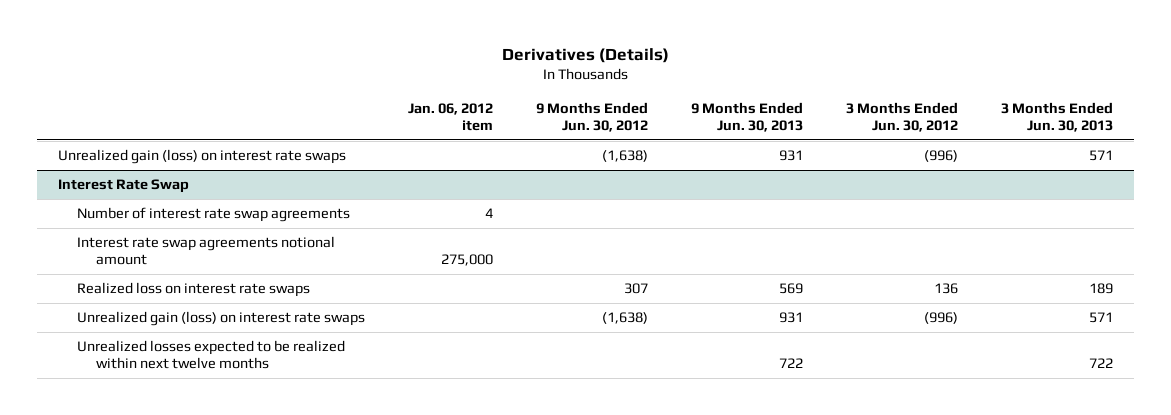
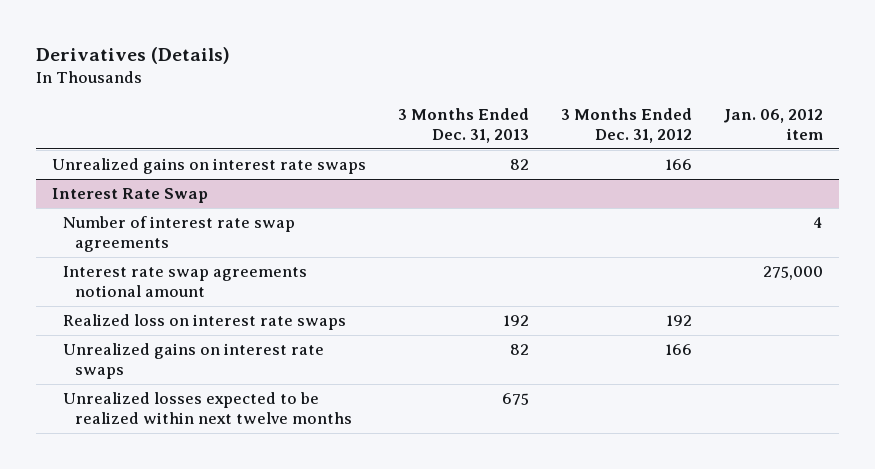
[535,102,648,133] 9 Months Ended Jun. 30, 2012 -> none
[690,102,803,133] 9 Months Ended Jun. 30, 2013 -> none
[845,102,958,133] 3 Months Ended Jun. 30, 2012 -> none
[1000,102,1113,133] 3 Months Ended Jun. 30, 2013 -> none
none -> [397,108,529,143] 3 Months Ended Dec. 31, 2013
none -> [560,108,692,143] 3 Months Ended Dec. 31, 2012
[58,149,347,165] Unrealized gain (loss) on interest rate swaps -> [51,158,366,175] Unrealized gains on interest rate swaps
[77,311,366,327] Unrealized gain (loss) on interest rate swaps -> [63,343,325,380] Unrealized gains on interest rate swaps

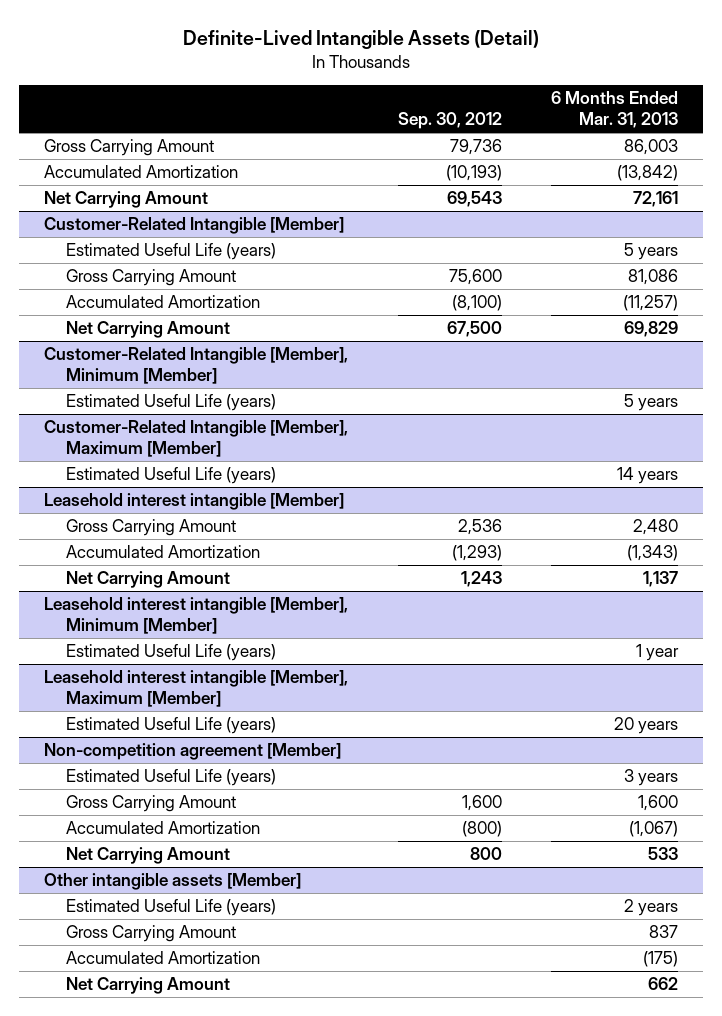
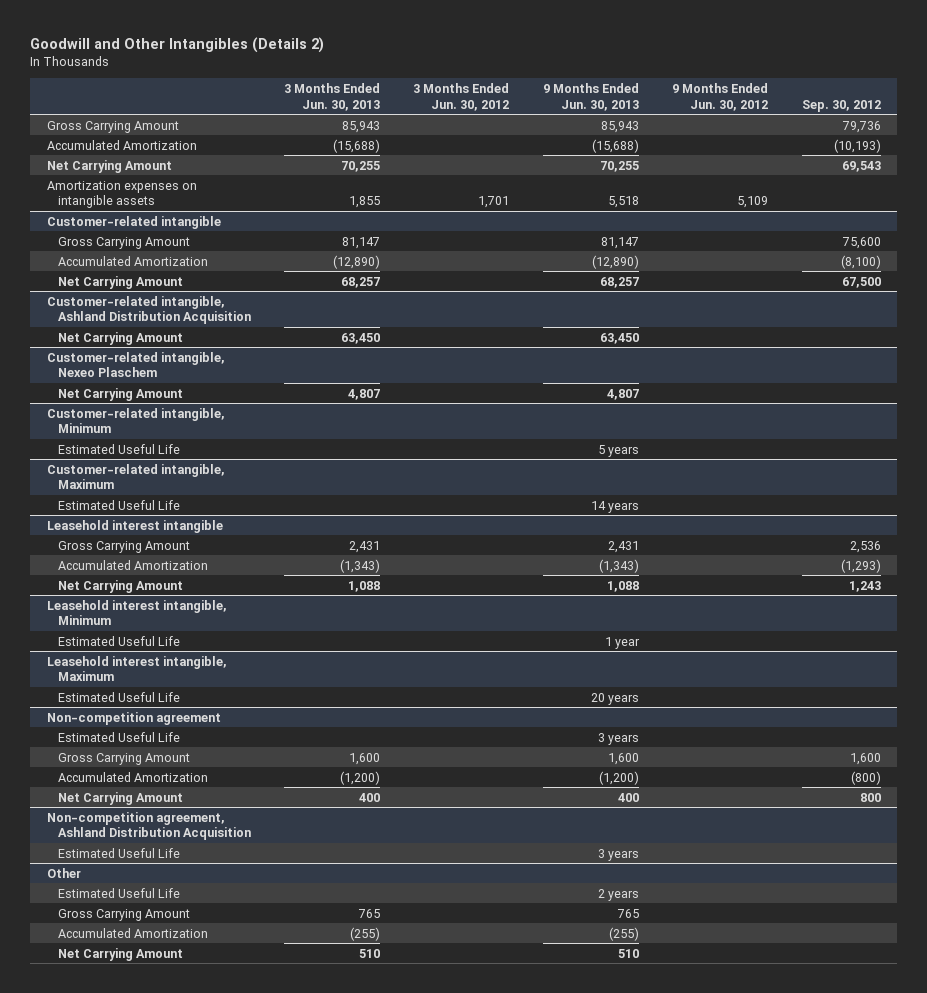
[183,30,540,50] Definite-Lived Intangible Assets (Detail) -> [29,37,324,54] Goodwill and Other Intangibles (Details 2)
[551,91,679,129] 6 Months Ended Mar. 31, 2013 -> none
none -> [284,82,381,111] 3 Months Ended Jun. 30, 2013
none -> [413,82,510,111] 3 Months Ended Jun. 30, 2012
none -> [542,82,639,111] 9 Months Ended Jun. 30, 2013
none -> [672,82,769,111] 9 Months Ended Jun. 30, 2012
[66,243,277,261] Estimated Useful Life (years) -> none
none -> [46,180,197,209] Amortization expenses on intangible assets
[43,217,344,235] Customer-Related Intangible [Member] -> [46,215,221,229] Customer-related intangible
none -> [46,295,251,325] Customer-related intangible, Ashland Distribution Acquisition
none -> [57,331,183,345] Net Carrying Amount
none -> [46,351,225,378] Customer-related intangible, Nexeo Plaschem
none -> [57,387,183,401] Net Carrying Amount
[43,347,348,385] Customer-Related Intangible [Member], Minimum [Member] -> [46,407,225,434] Customer-related intangible, Minimum
[66,394,277,412] Estimated Useful Life (years) -> [57,443,180,454] Estimated Useful Life
[43,420,348,458] Customer-Related Intangible [Member], Maximum [Member] -> [46,463,225,490] Customer-related intangible, Maximum
[66,467,277,485] Estimated Useful Life (years) -> [57,499,180,510] Estimated Useful Life
[43,493,344,511] Leasehold interest intangible [Member] -> [46,519,223,533] Leasehold interest intangible
[43,597,348,635] Leasehold interest intangible [Member], Minimum [Member] -> [46,599,227,626] Leasehold interest intangible, Minimum
[66,644,277,662] Estimated Useful Life (years) -> [57,635,180,646] Estimated Useful Life
[43,670,348,708] Leasehold interest intangible [Member], Maximum [Member] -> [46,655,227,682] Leasehold interest intangible, Maximum
[66,717,277,735] Estimated Useful Life (years) -> [57,691,180,702] Estimated Useful Life
[43,743,341,761] Non-competition agreement [Member] -> [46,711,221,725] Non-competition agreement
[66,769,277,787] Estimated Useful Life (years) -> [57,731,180,742] Estimated Useful Life
none -> [46,811,251,841] Non-competition agreement, Ashland Distribution Acquisition
none -> [57,847,180,858] Estimated Useful Life
[43,873,301,891] Other intangible assets [Member] -> [46,867,81,878] Other
[66,899,277,917] Estimated Useful Life (years) -> [57,887,180,898] Estimated Useful Life

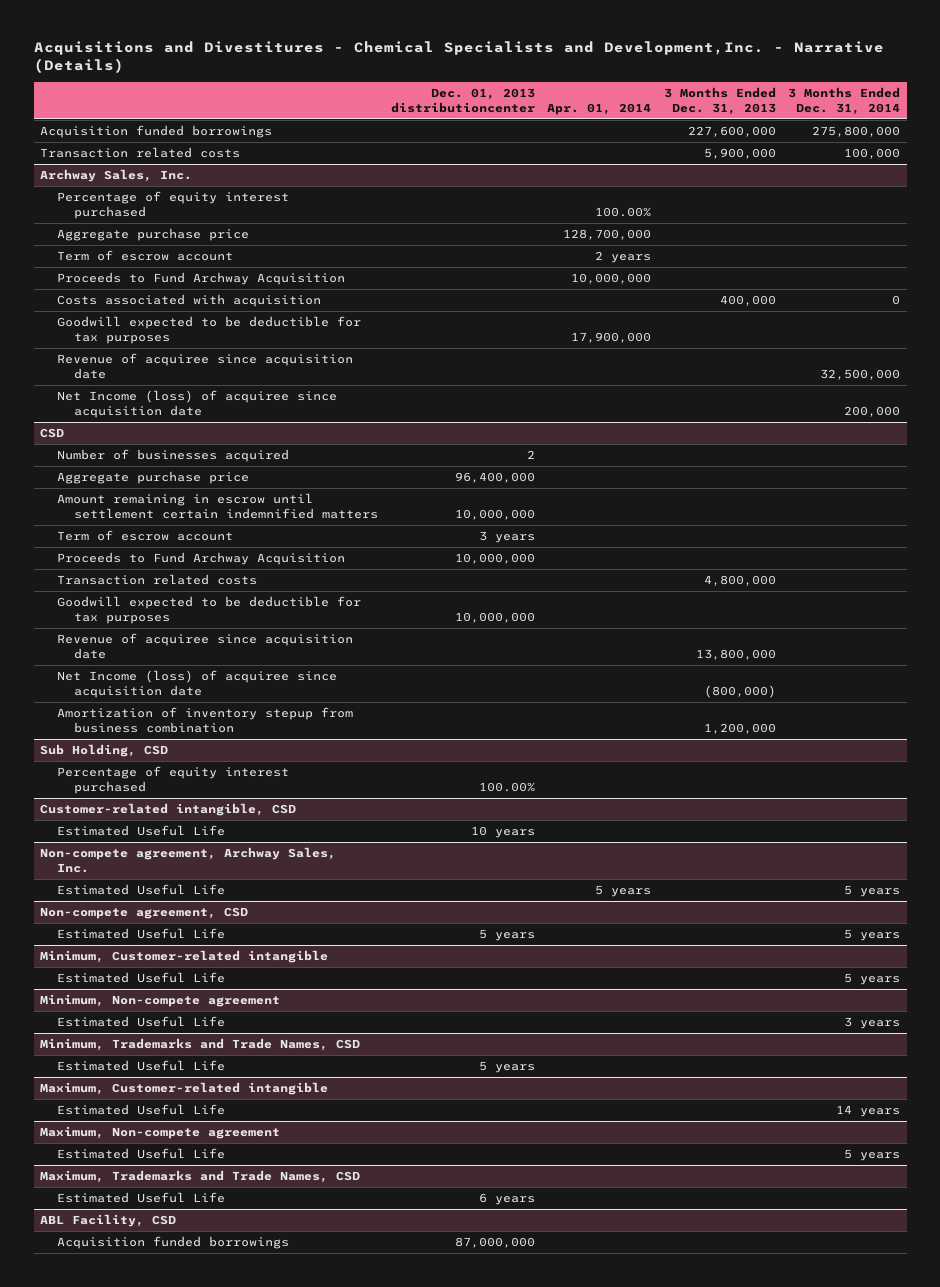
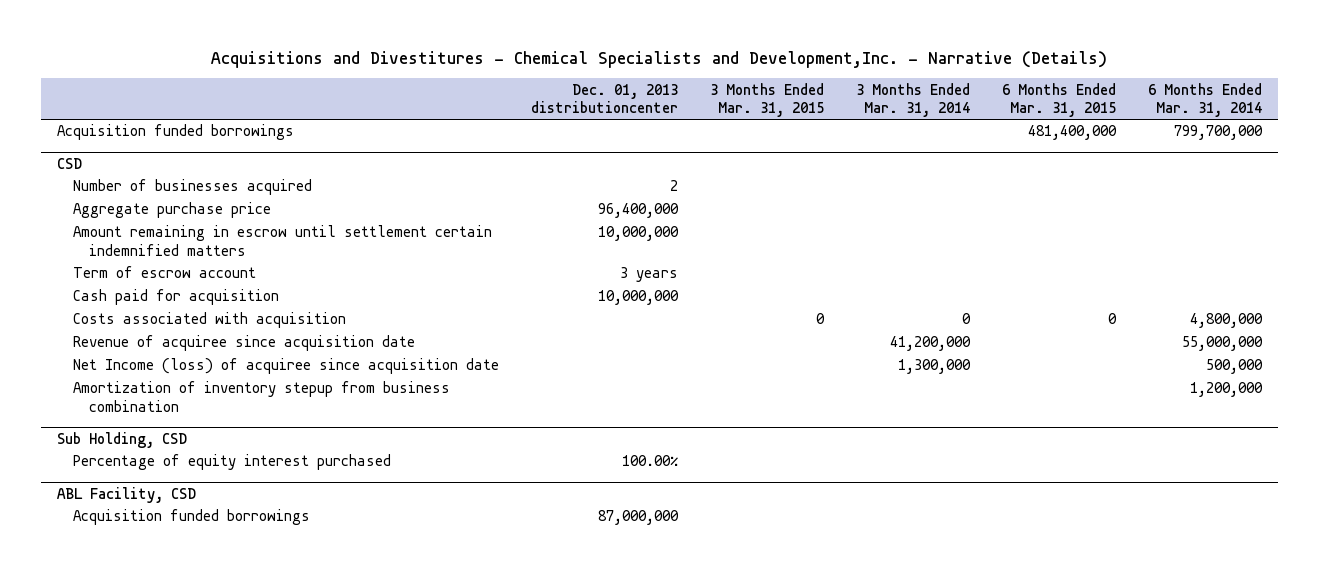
[547,102,652,115] Apr. 01, 2014 -> none
[663,86,776,115] 3 Months Ended Dec. 31, 2013 -> none
[788,86,901,115] 3 Months Ended Dec. 31, 2014 -> none
none -> [709,82,824,118] 3 Months Ended Mar. 31, 2015
none -> [856,82,971,118] 3 Months Ended Mar. 31, 2014
none -> [1002,82,1117,118] 6 Months Ended Mar. 31, 2015
none -> [1148,82,1263,118] 6 Months Ended Mar. 31, 2014
[39,147,240,159] Transaction related costs -> none
[39,169,192,183] Archway Sales, Inc. -> none
[57,191,290,220] Percentage of equity interest purchased -> none
[57,228,250,242] Aggregate purchase price -> none
[57,250,234,262] Term of escrow account -> none
[57,272,346,286] Proceeds to Fund Archway Acquisition -> none
[57,294,322,308] Costs associated with acquisition -> none
[57,316,362,345] Goodwill expected to be deductible for tax purposes -> none
[57,353,354,380] Revenue of acquiree since acquisition date -> none
[57,390,338,419] Net Income (loss) of acquiree since acquisition date -> none
[57,552,346,566] Proceeds to Fund Archway Acquisition -> none
[57,574,258,586] Transaction related costs -> none
[57,596,362,625] Goodwill expected to be deductible for tax purposes -> none
none -> [72,289,279,306] Cash paid for acquisition
none -> [72,312,346,329] Costs associated with acquisition
[39,803,296,817] Customer-related intangible, CSD -> none
[57,825,226,837] Estimated Useful Life -> none
[39,847,336,874] Non-compete agreement, Archway Sales, Inc. -> none
[57,884,226,896] Estimated Useful Life -> none
[39,907,248,920] Non-compete agreement, CSD -> none
[57,928,226,940] Estimated Useful Life -> none
[39,950,328,964] Minimum, Customer-related intangible -> none
[57,972,226,984] Estimated Useful Life -> none
[39,994,280,1008] Minimum, Non-compete agreement -> none
[57,1016,226,1028] Estimated Useful Life -> none
[39,1038,360,1052] Minimum, Trademarks and Trade Names, CSD -> none
[57,1060,226,1072] Estimated Useful Life -> none
[39,1082,328,1096] Maximum, Customer-related intangible -> none
[57,1104,226,1116] Estimated Useful Life -> none
[39,1126,280,1140] Maximum, Non-compete agreement -> none
[57,1148,226,1160] Estimated Useful Life -> none
[39,1170,360,1184] Maximum, Trademarks and Trade Names, CSD -> none
[57,1192,226,1204] Estimated Useful Life -> none

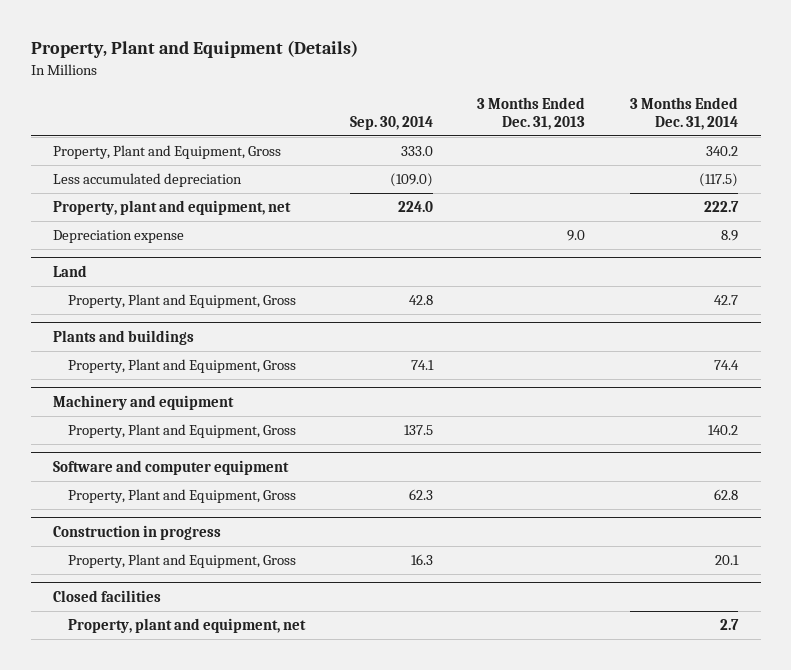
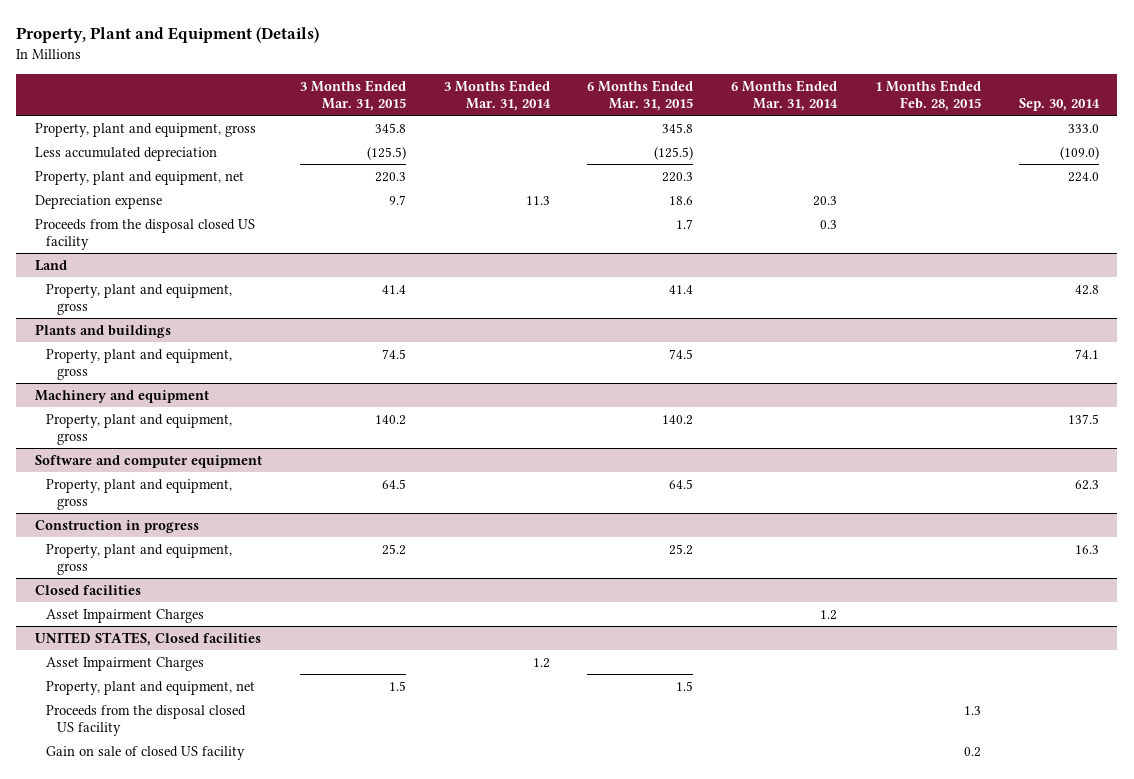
[477,96,586,130] 3 Months Ended Dec. 31, 2013 -> none
[630,96,739,130] 3 Months Ended Dec. 31, 2014 -> none
none -> [300,79,407,111] 3 Months Ended Mar. 31, 2015
none -> [443,79,551,111] 3 Months Ended Mar. 31, 2014
none -> [587,79,694,111] 6 Months Ended Mar. 31, 2015
none -> [731,79,839,111] 6 Months Ended Mar. 31, 2014
none -> [874,79,981,111] 1 Months Ended Feb. 28, 2015
[53,145,282,160] Property, Plant and Equipment, Gross -> [35,122,257,137] Property, plant and equipment, gross
none -> [35,218,256,250] Proceeds from the disposal closed US facility
[67,294,296,309] Property, Plant and Equipment, Gross -> [46,283,233,315] Property, plant and equipment, gross
[67,359,296,374] Property, Plant and Equipment, Gross -> [46,348,233,380] Property, plant and equipment, gross
[67,424,296,439] Property, Plant and Equipment, Gross -> [46,413,233,445] Property, plant and equipment, gross
[67,489,296,504] Property, Plant and Equipment, Gross -> [46,478,233,510] Property, plant and equipment, gross
[67,554,296,569] Property, Plant and Equipment, Gross -> [46,543,233,575] Property, plant and equipment, gross
[67,618,306,634] Property, plant and equipment, net -> none
none -> [46,608,205,623] Asset Impairment Charges
none -> [35,631,262,646] UNITED STATES, Closed facilities
none -> [46,656,205,671] Asset Impairment Charges
none -> [46,680,256,695] Property, plant and equipment, net
none -> [46,704,247,736] Proceeds from the disposal closed US facility
none -> [46,745,246,760] Gain on sale of closed US facility

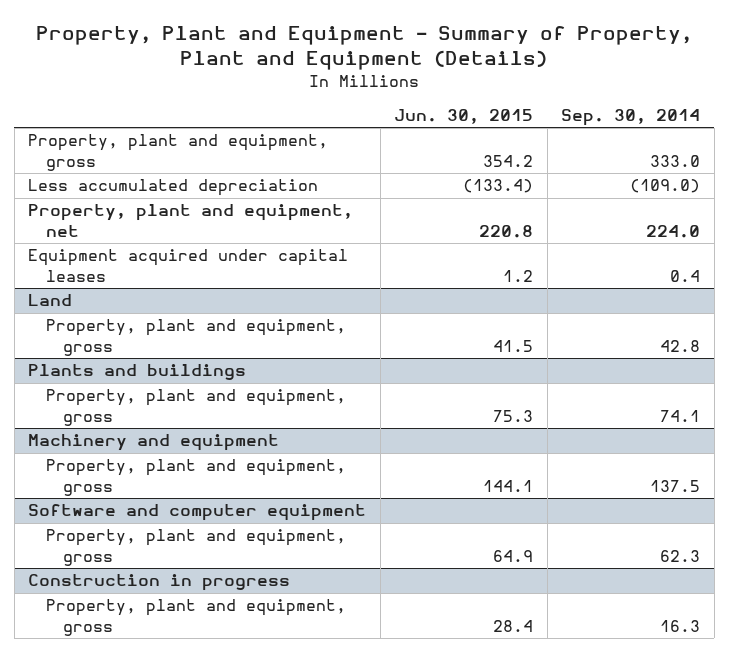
[16,27,320,44] Property, Plant and Equipment (Details) -> [36,25,693,70] Property, Plant and Equipment - Summary of Property, Plant and Equipment (Details)
[300,79,407,111] 3 Months Ended Mar. 31, 2015 -> none
[443,79,551,111] 3 Months Ended Mar. 31, 2014 -> none
[587,79,694,111] 6 Months Ended Mar. 31, 2015 -> none
[731,79,839,111] 6 Months Ended Mar. 31, 2014 -> none
[874,79,981,111] 1 Months Ended Feb. 28, 2015 -> none
none -> [394,109,534,125] Jun. 30, 2015
[35,194,163,209] Depreciation expense -> none
[35,218,256,250] Proceeds from the disposal closed US facility -> none
none -> [28,249,349,282] Equipment acquired under capital leases
[35,584,142,595] Closed facilities -> none
[46,608,205,623] Asset Impairment Charges -> none
[35,631,262,646] UNITED STATES, Closed facilities -> none
[46,656,205,671] Asset Impairment Charges -> none
[46,680,256,695] Property, plant and equipment, net -> none
[46,704,247,736] Proceeds from the disposal closed US facility -> none
[46,745,246,760] Gain on sale of closed US facility -> none

